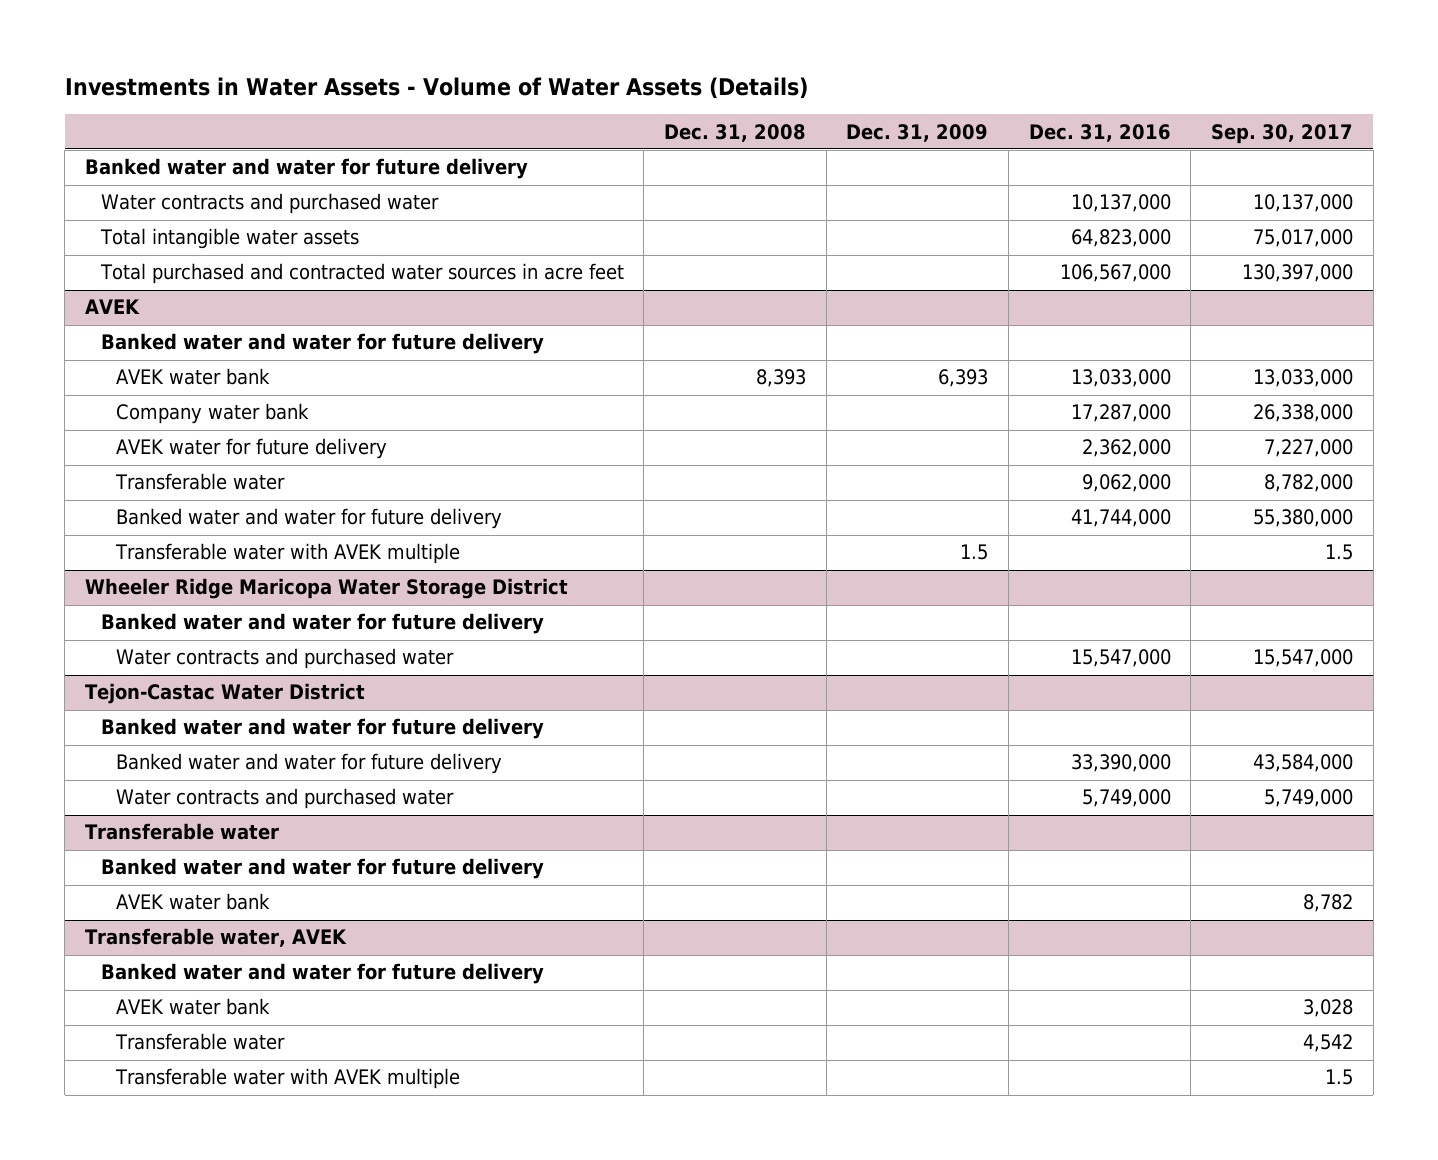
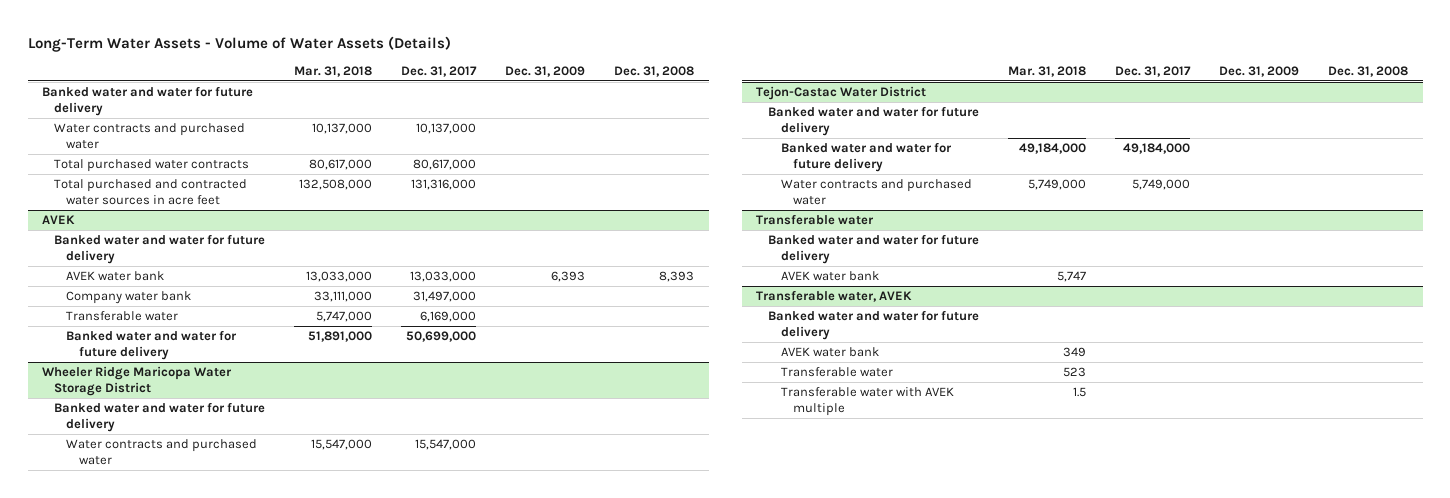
[64,76,808,99] Investments in Water Assets - Volume of Water Assets (Details) -> [27,36,451,53] Long-Term Water Assets - Volume of Water Assets (Details)
[1028,123,1171,142] Dec. 31, 2016 -> none
[1210,123,1353,144] Sep. 30, 2017 -> none
none -> [294,66,373,78] Mar. 31, 2018
none -> [401,66,478,78] Dec. 31, 2017
[99,228,359,250] Total intangible water assets -> [54,158,250,172] Total purchased water contracts
[116,438,388,460] AVEK water for future delivery -> none
[115,543,461,565] Transferable water with AVEK multiple -> none

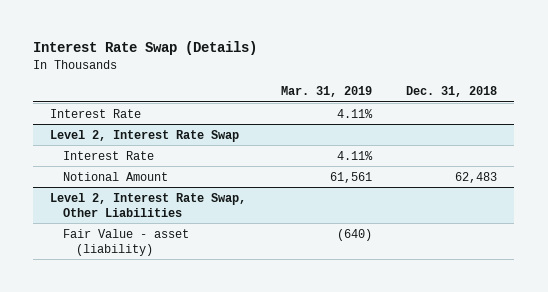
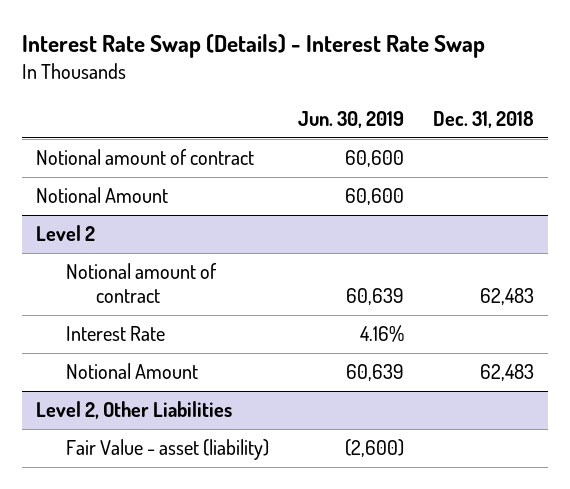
[33,41,258,56] Interest Rate Swap (Details) -> [21,34,485,59] Interest Rate Swap (Details) - Interest Rate Swap
[280,86,372,98] Mar. 31, 2019 -> none
none -> [297,110,404,128] Jun. 30, 2019
[50,108,142,118] Interest Rate -> none
none -> [36,149,255,166] Notional amount of contract
none -> [36,187,169,204] Notional Amount
[50,129,240,142] Level 2, Interest Rate Swap -> [36,225,96,242] Level 2
none -> [66,263,218,303] Notional amount of contract
[50,192,247,217] Level 2, Interest Rate Swap, Other Liabilities -> [36,401,233,420] Level 2, Other Liabilities

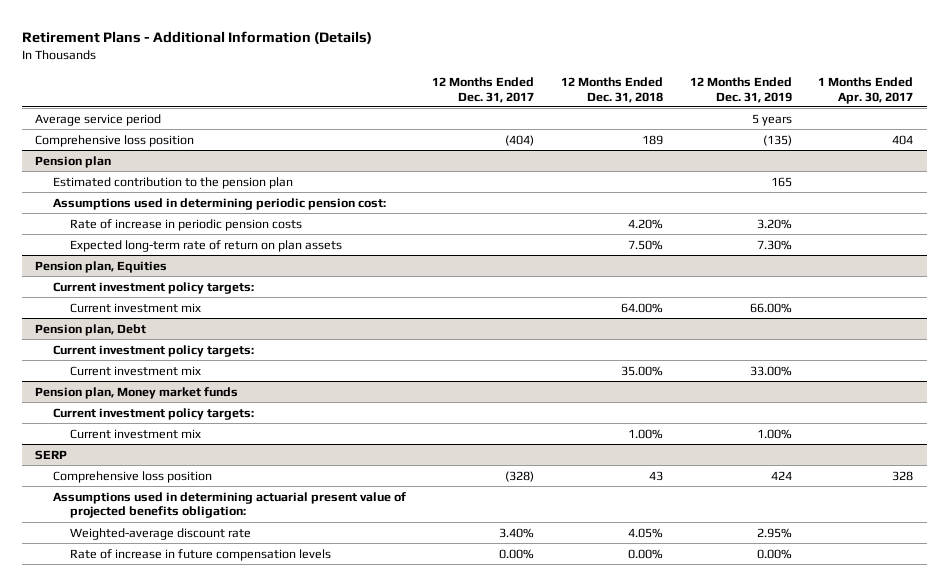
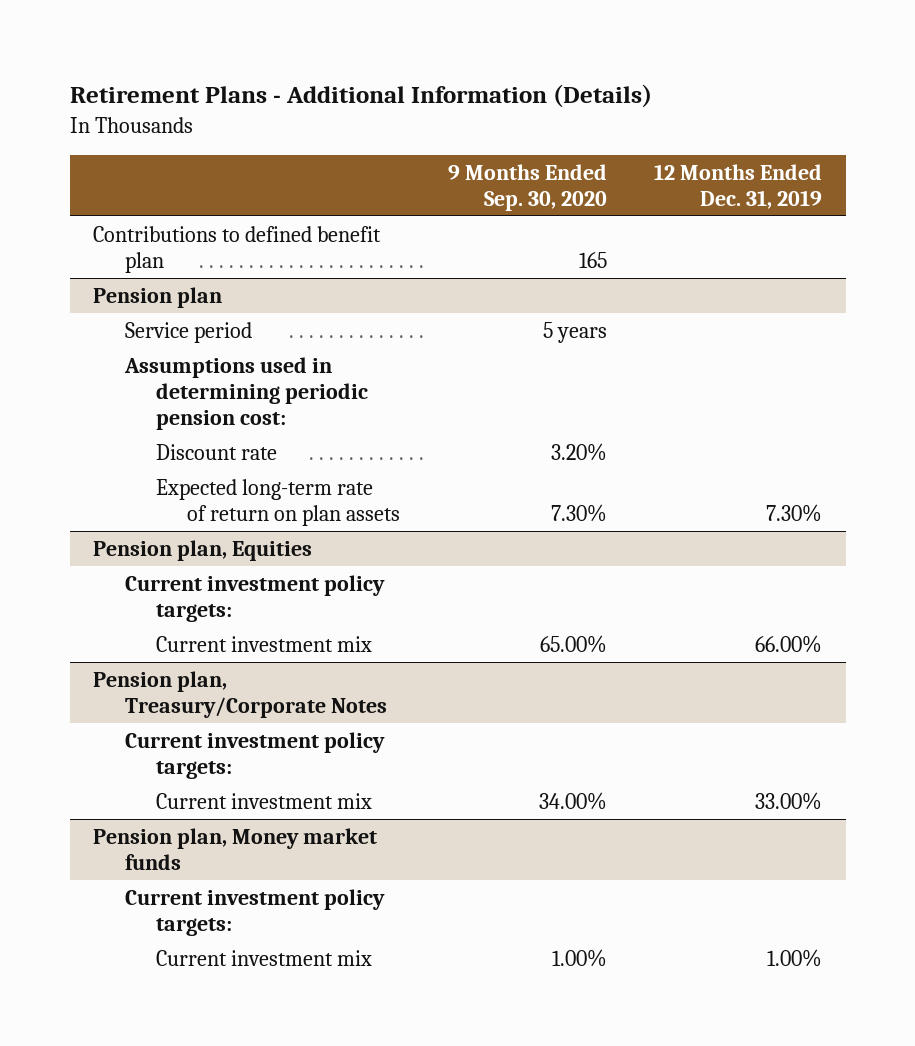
[432,76,535,103] 12 Months Ended Dec. 31, 2017 -> none
[560,76,663,103] 12 Months Ended Dec. 31, 2018 -> none
[818,76,914,104] 1 Months Ended Apr. 30, 2017 -> none
none -> [447,163,607,211] 9 Months Ended Sep. 30, 2020
[35,113,162,126] Average service period -> none
[35,134,195,147] Comprehensive loss position -> none
none -> [93,225,382,273] Contributions to defined benefit plan
[52,176,293,189] Estimated contribution to the pension plan -> none
none -> [124,321,252,343] Service period
[70,218,303,231] Rate of increase in periodic pension costs -> none
none -> [155,443,277,460] Discount rate
[35,323,147,336] Pension plan, Debt -> [93,670,387,718] Pension plan, Treasury/Corporate Notes
[35,449,68,460] SERP -> none
[52,470,212,483] Comprehensive loss position -> none
[52,491,406,519] Assumptions used in determining actuarial present value of projected benefits obligation: -> none
[70,527,252,540] Weighted-average discount rate -> none
[70,548,332,561] Rate of increase in future compensation levels -> none

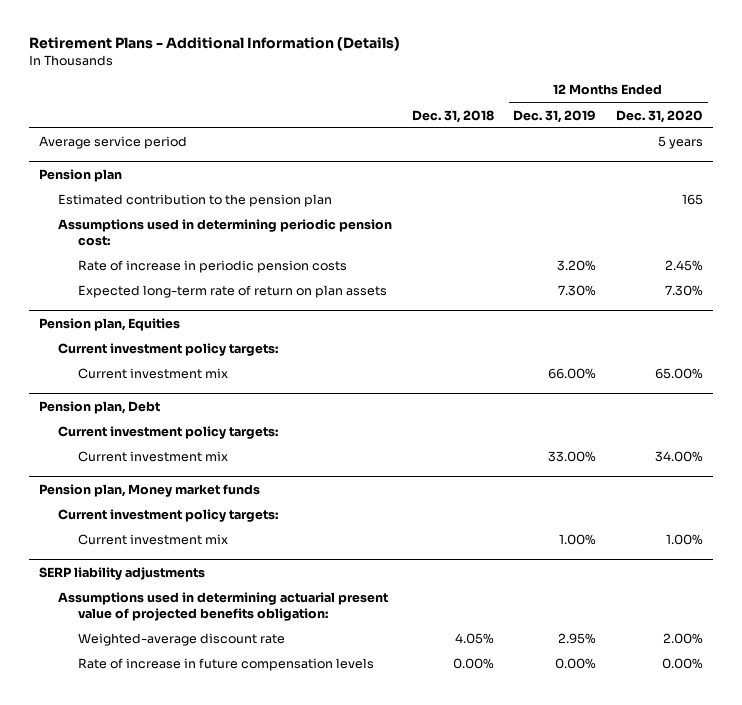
[447,163,607,211] 9 Months Ended Sep. 30, 2020 -> none
none -> [411,109,494,123] Dec. 31, 2018
none -> [615,109,703,123] Dec. 31, 2020
[93,225,382,273] Contributions to defined benefit plan -> none
none -> [38,136,187,150] Average service period
[124,321,252,343] Service period -> none
none -> [58,194,333,208] Estimated contribution to the pension plan
[155,443,277,460] Discount rate -> none
none -> [78,260,348,274] Rate of increase in periodic pension costs
[93,670,387,718] Pension plan, Treasury/Corporate Notes -> [38,401,160,415] Pension plan, Debt
none -> [38,567,205,581] SERP liability adjustments
none -> [58,592,389,621] Assumptions used in determining actuarial present value of projected benefits obligation:
none -> [78,633,286,647] Weighted-average discount rate
none -> [78,658,375,672] Rate of increase in future compensation levels

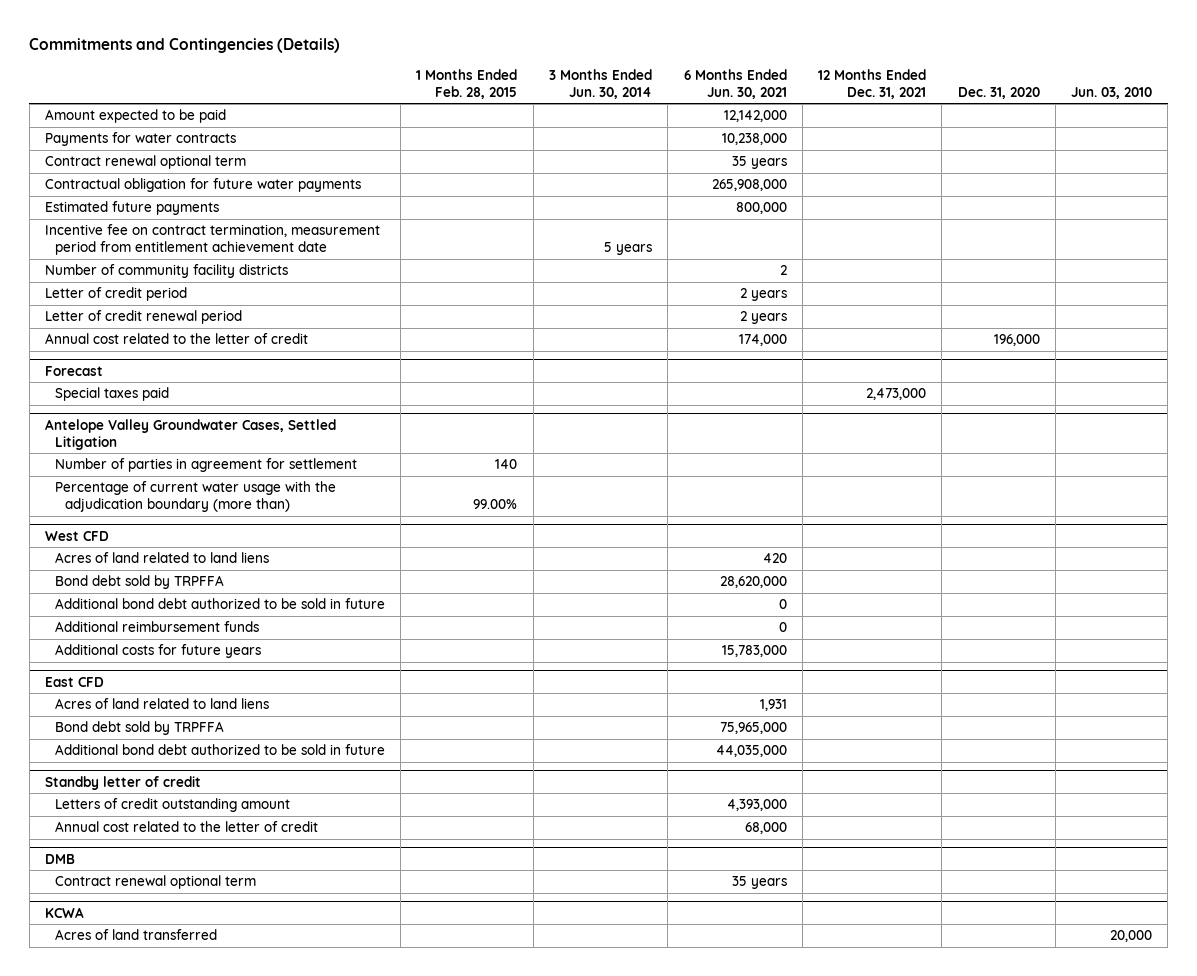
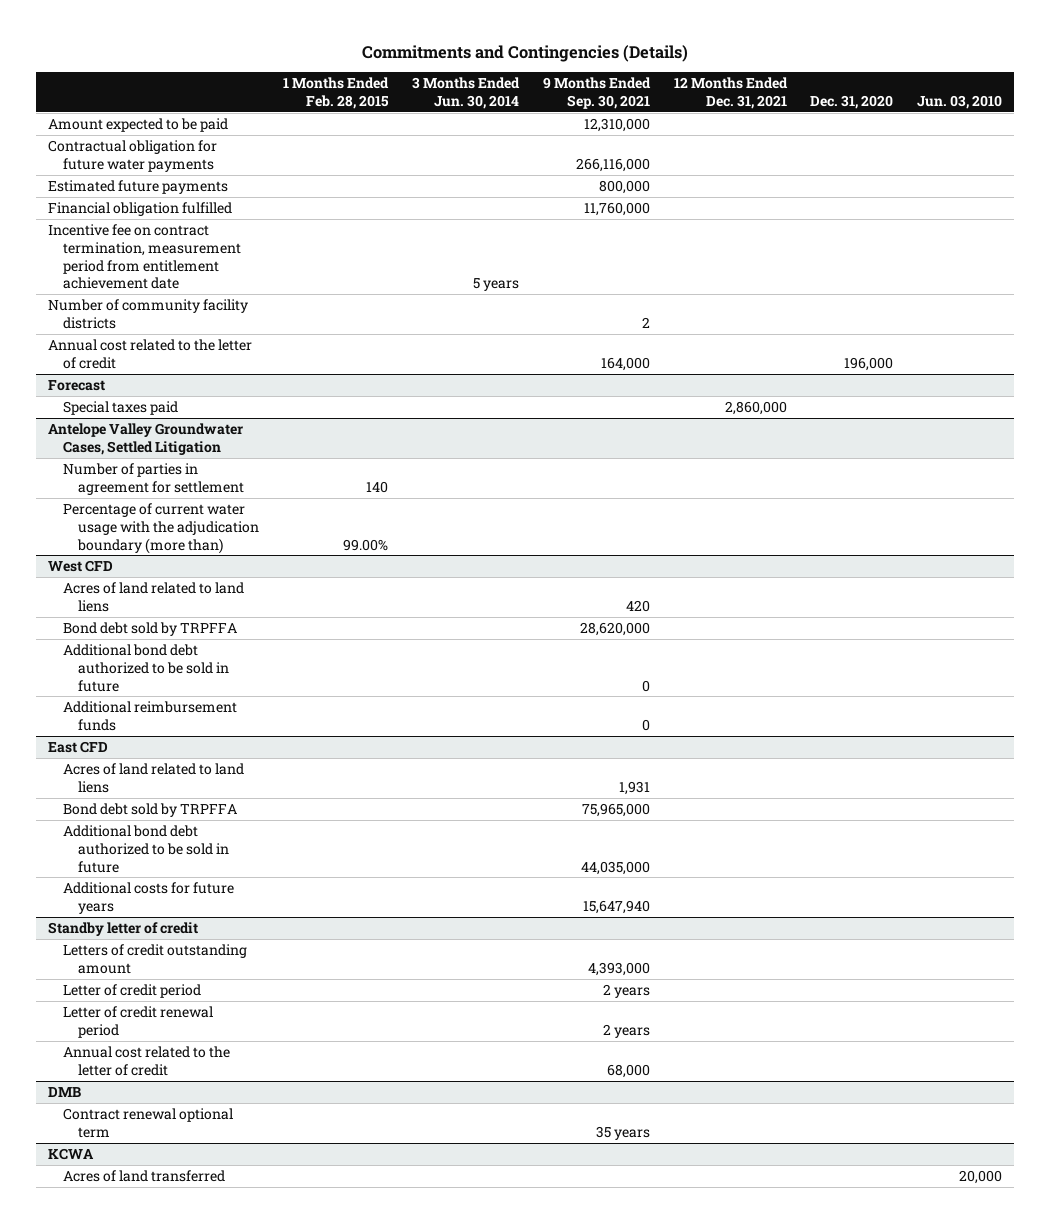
[683,68,787,99] 6 Months Ended Jun. 30, 2021 -> none
none -> [542,77,651,109] 9 Months Ended Sep. 30, 2021
[44,132,236,147] Payments for water contracts -> none
[44,155,246,170] Contract renewal optional term -> none
none -> [47,201,232,216] Financial obligation fulfilled
[44,287,187,302] Letter of credit period -> none
[44,310,242,325] Letter of credit renewal period -> none
[866,388,927,401] 2,473,000 -> [724,400,787,415] 2,860,000
[54,644,261,659] Additional costs for future years -> none
none -> [62,881,234,914] Additional costs for future years
none -> [62,983,201,998] Letter of credit period
none -> [62,1005,213,1038] Letter of credit renewal period

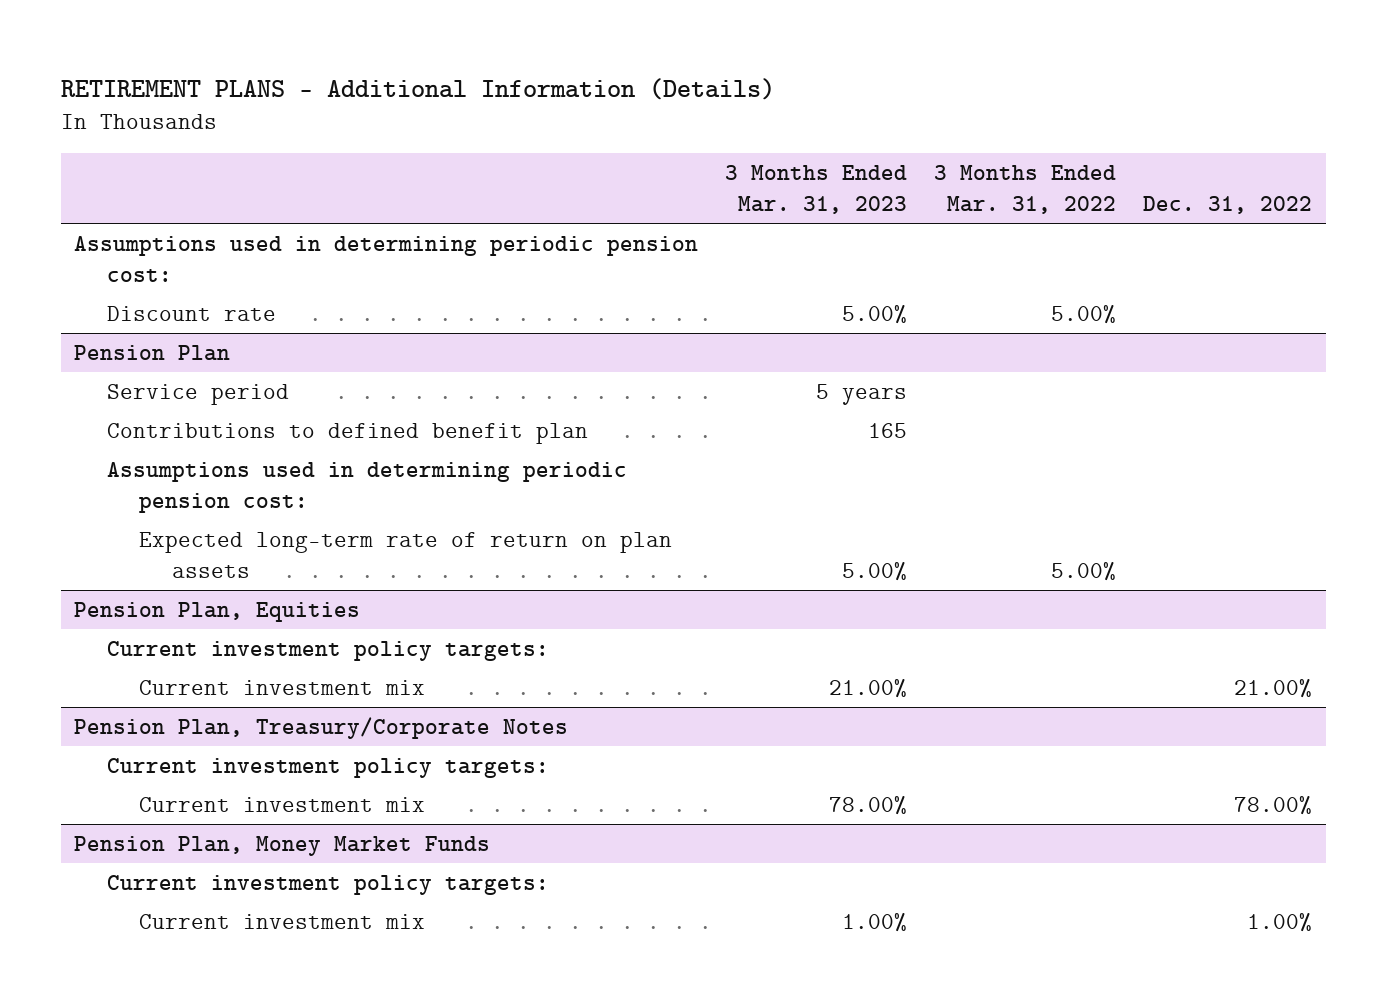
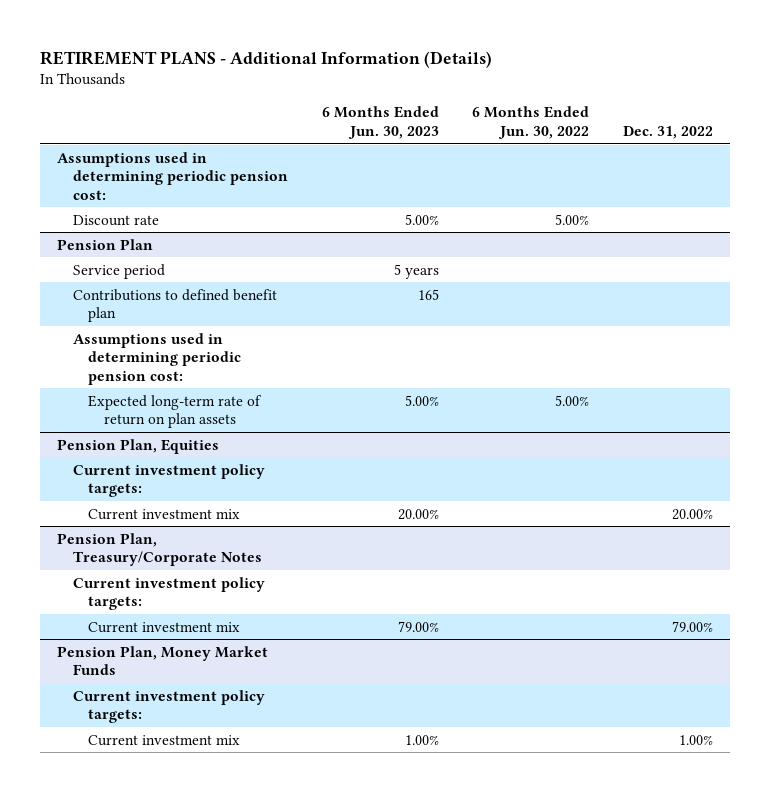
[725,164,908,214] 3 Months Ended Mar. 31, 2023 -> none
[934,164,1117,214] 3 Months Ended Mar. 31, 2022 -> none
none -> [321,106,439,139] 6 Months Ended Jun. 30, 2023
none -> [472,106,590,139] 6 Months Ended Jun. 30, 2022
[1234,678,1313,698] 21.00% -> [672,508,714,520] 20.00%
[1234,795,1313,815] 78.00% -> [672,620,714,632] 79.00%

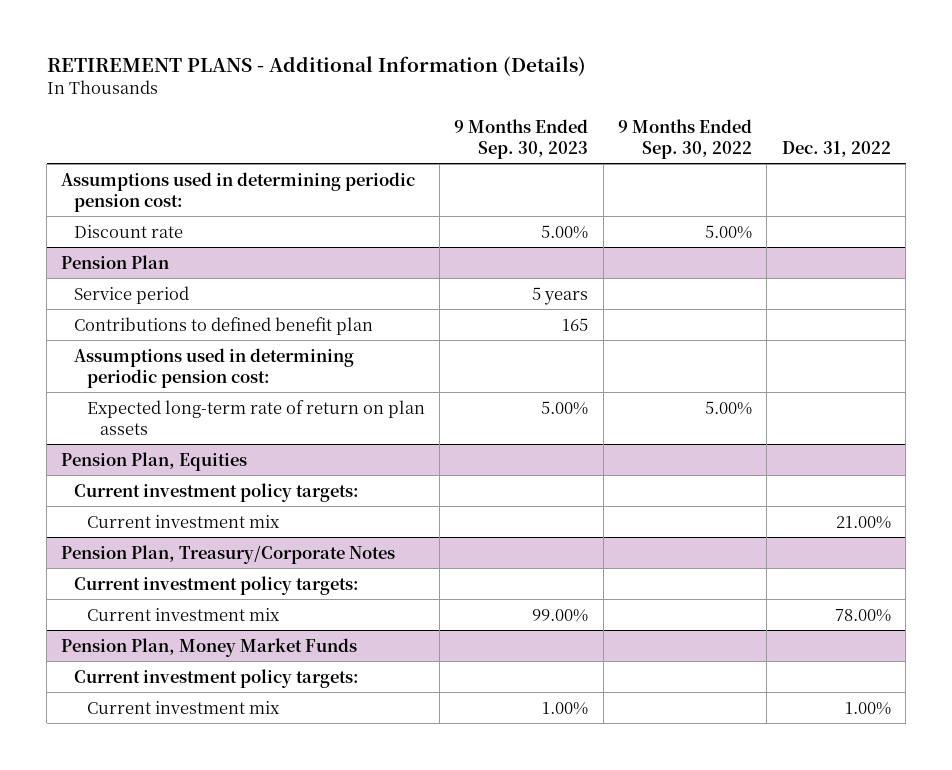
[321,106,439,139] 6 Months Ended Jun. 30, 2023 -> none
[472,106,590,139] 6 Months Ended Jun. 30, 2022 -> none
none -> [454,118,589,159] 9 Months Ended Sep. 30, 2023
none -> [618,118,753,159] 9 Months Ended Sep. 30, 2022
[672,508,714,520] 20.00% -> [835,515,891,529] 21.00%
[672,620,714,632] 79.00% -> [834,608,891,622] 78.00%

